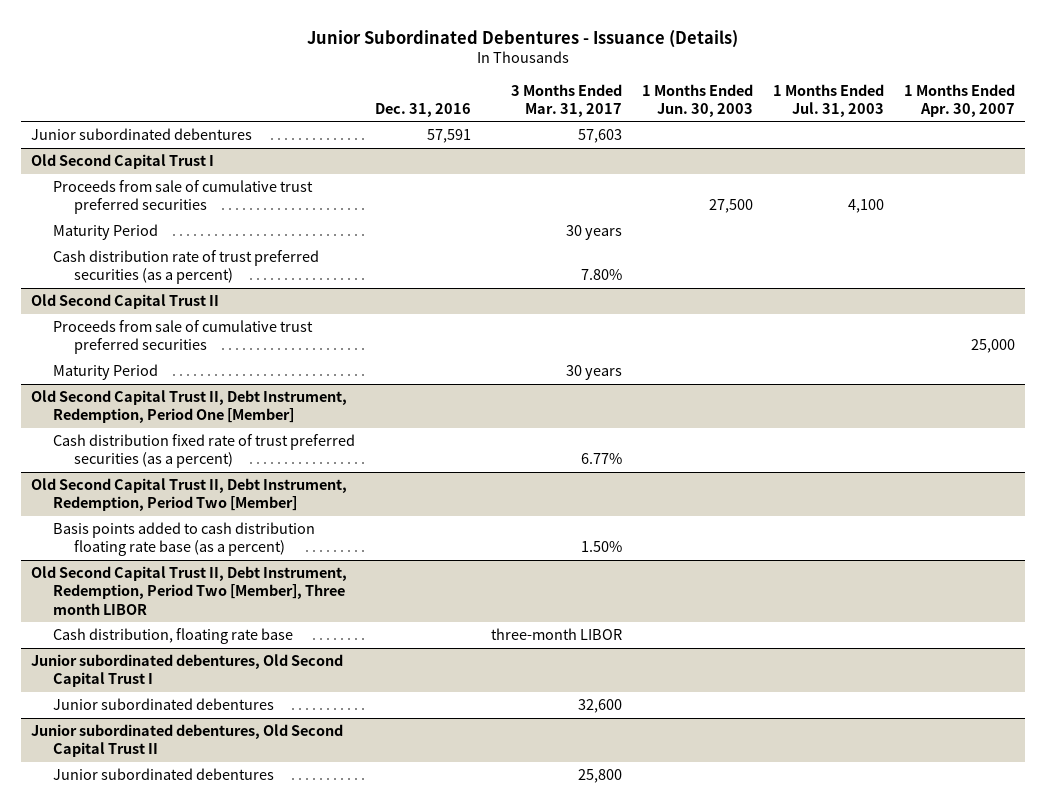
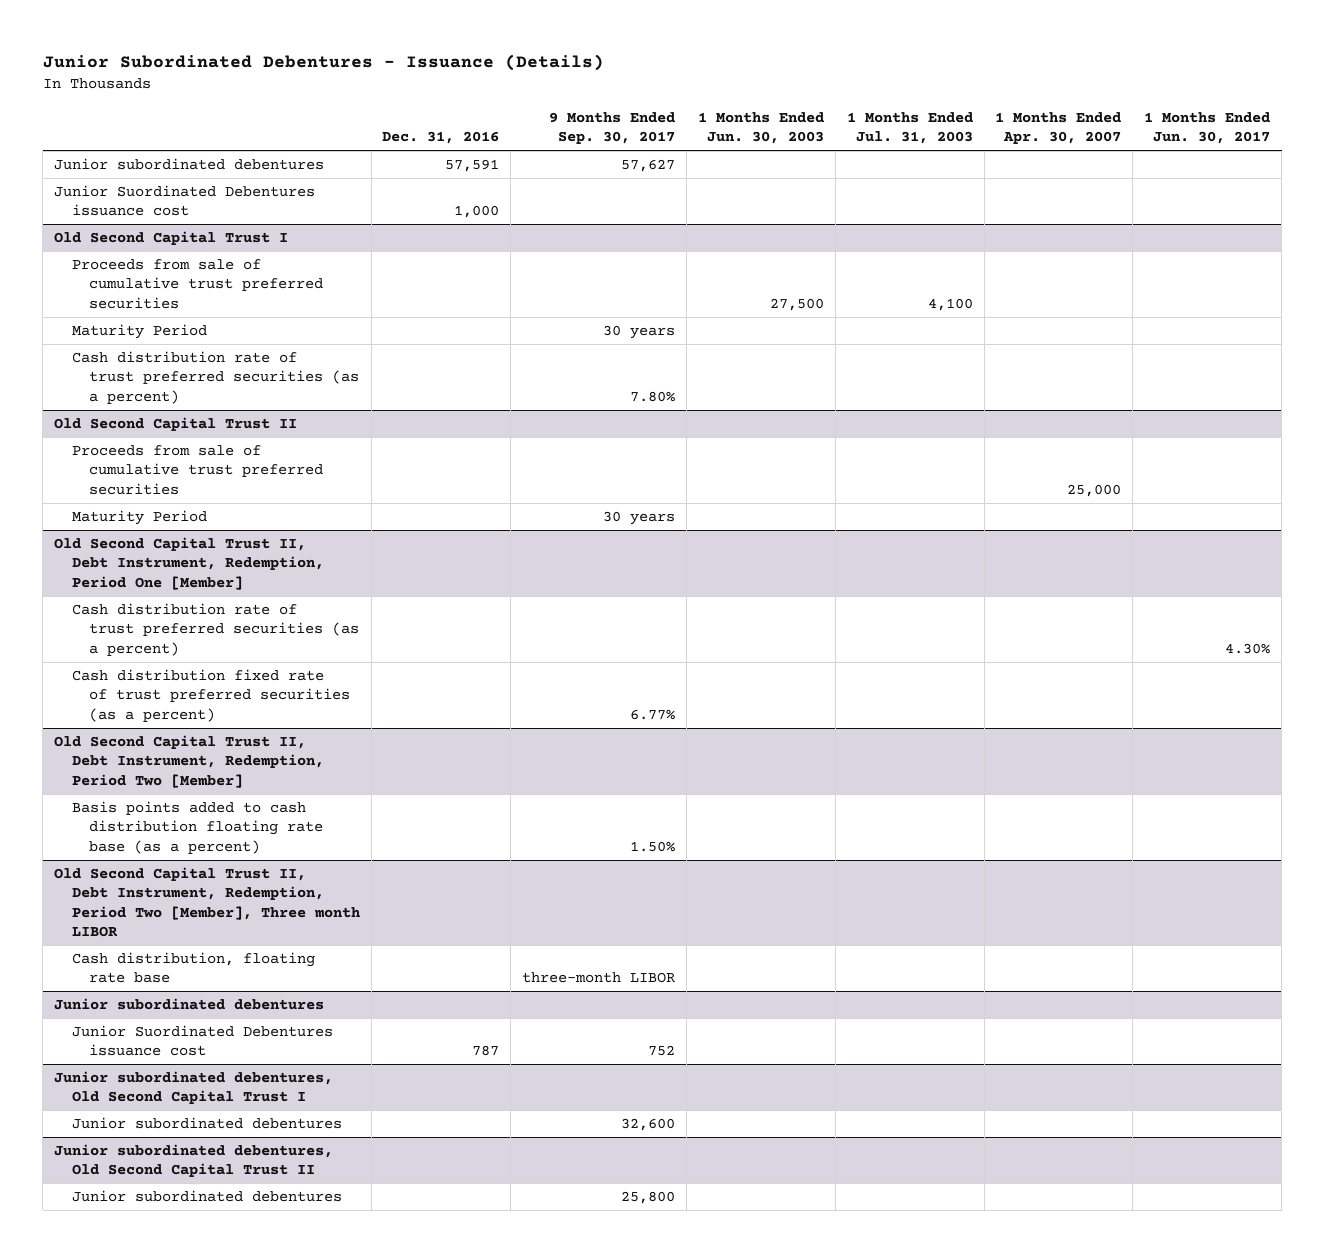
[511,83,623,117] 3 Months Ended Mar. 31, 2017 -> none
none -> [549,111,676,145] 9 Months Ended Sep. 30, 2017
none -> [1144,111,1271,145] 1 Months Ended Jun. 30, 2017
none -> [54,184,316,217] Junior Suordinated Debentures issuance cost
none -> [71,602,360,656] Cash distribution rate of trust preferred securities (as a percent)
none -> [54,997,325,1010] Junior subordinated debentures
none -> [71,1024,333,1057] Junior Suordinated Debentures issuance cost

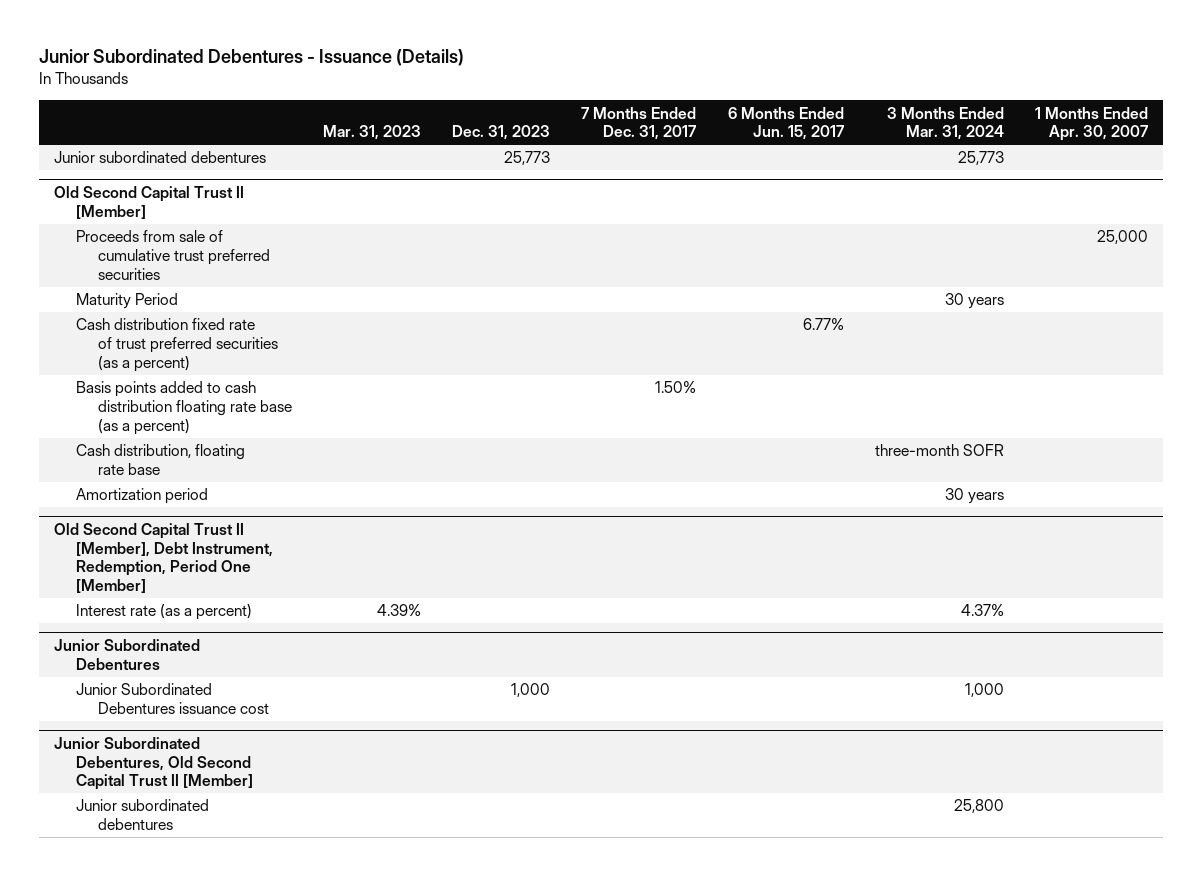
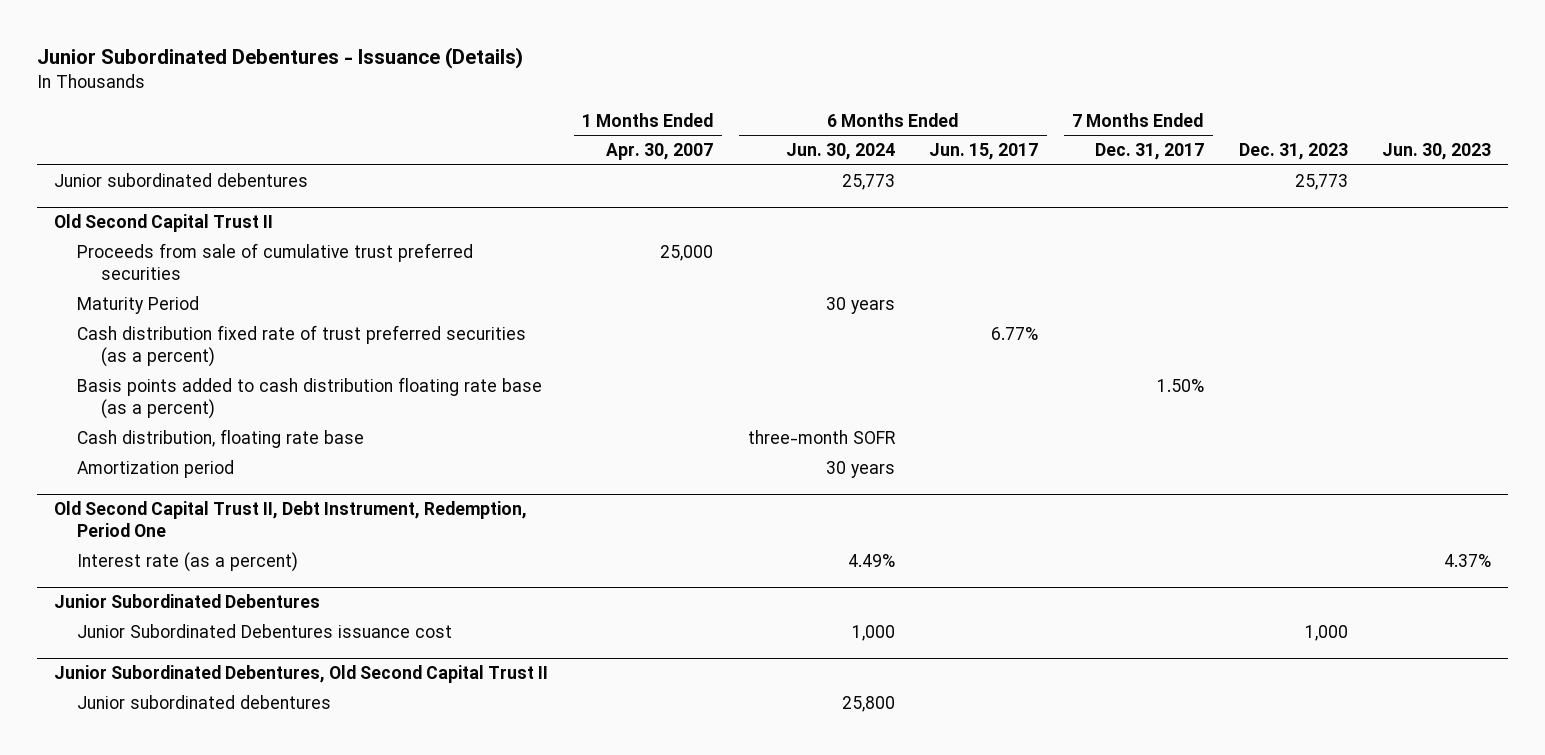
[323,125,422,141] Mar. 31, 2023 -> none
[886,106,1004,141] 3 Months Ended Mar. 31, 2024 -> none
none -> [785,143,895,161] Jun. 30, 2024
none -> [1382,143,1492,161] Jun. 30, 2023
[54,185,245,219] Old Second Capital Trust II [Member] -> [53,214,273,233] Old Second Capital Trust II
[54,522,274,594] Old Second Capital Trust II [Member], Debt Instrument, Redemption, Period One [Member] -> [53,501,527,538] Old Second Capital Trust II, Debt Instrument, Redemption, Period One
[54,736,254,791] Junior Subordinated Debentures, Old Second Capital Trust II [Member] -> [53,665,548,684] Junior Subordinated Debentures, Old Second Capital Trust II

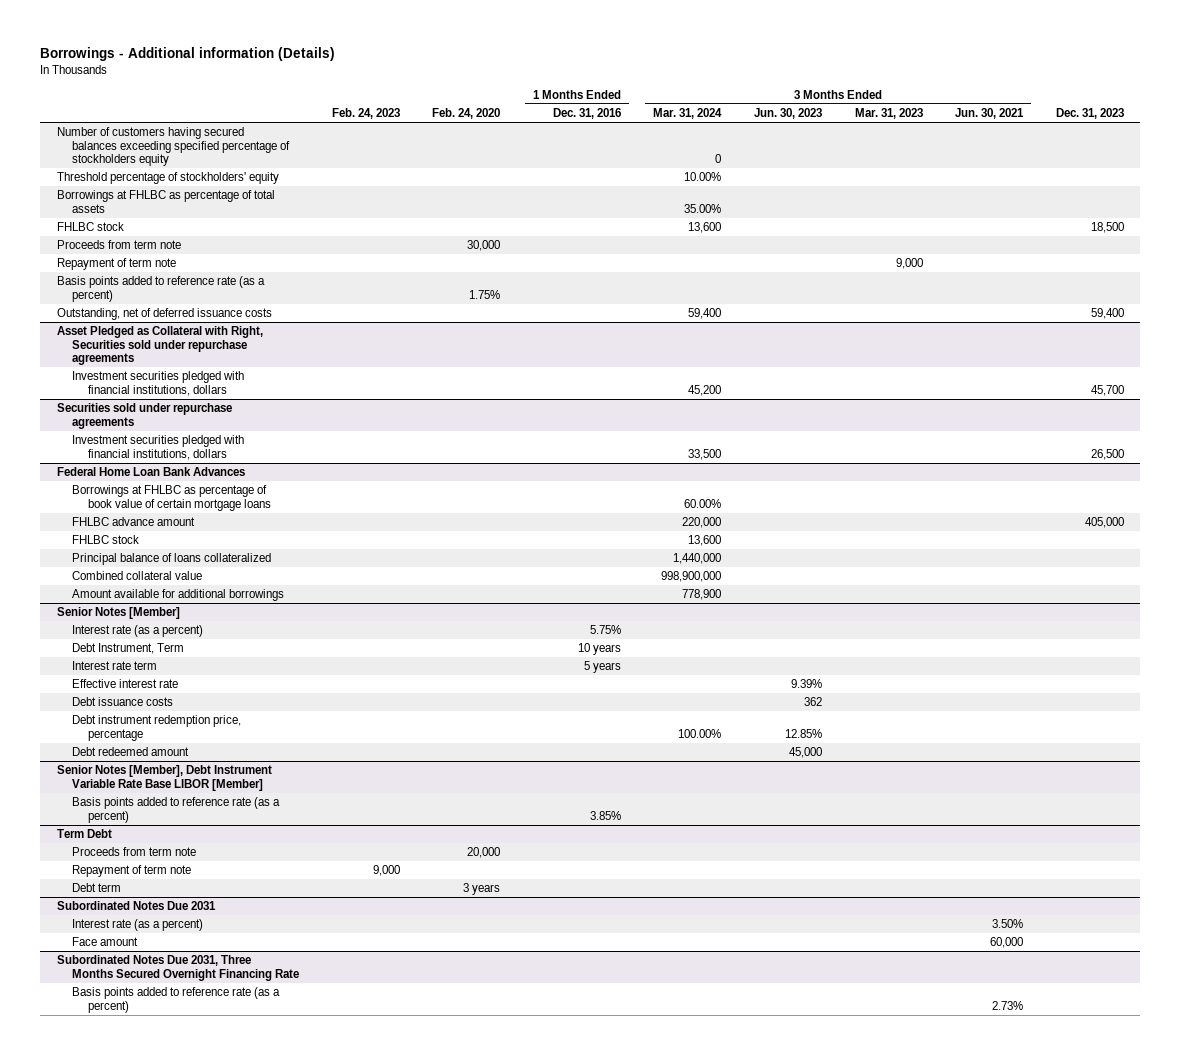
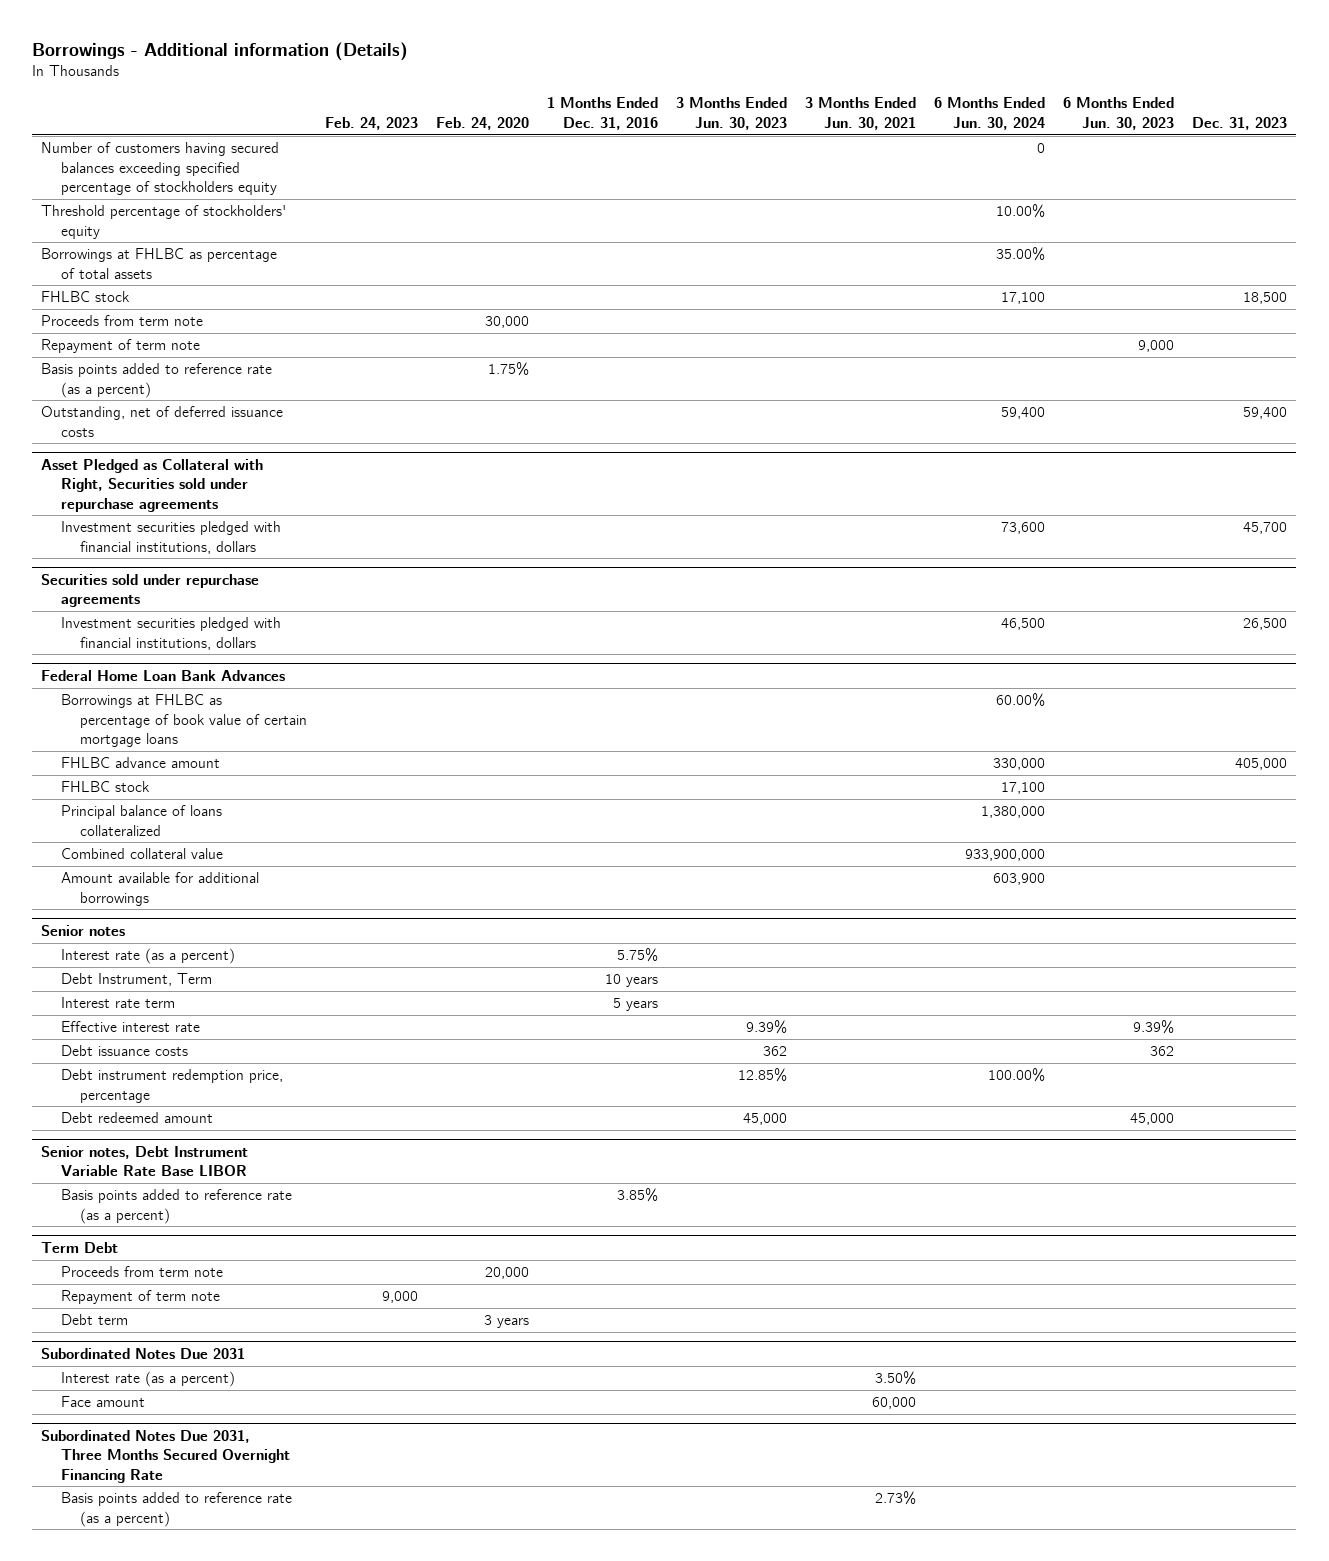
[653,108,723,120] Mar. 31, 2024 -> none
[854,108,923,120] Mar. 31, 2023 -> none
none -> [934,97,1046,130] 6 Months Ended Jun. 30, 2024
none -> [1063,97,1175,130] 6 Months Ended Jun. 30, 2023
[56,607,180,620] Senior Notes [Member] -> [41,924,126,936] Senior notes
[56,765,272,791] Senior Notes [Member], Debt Instrument Variable Rate Base LIBOR [Member] -> [41,1145,249,1177] Senior notes, Debt Instrument Variable Rate Base LIBOR

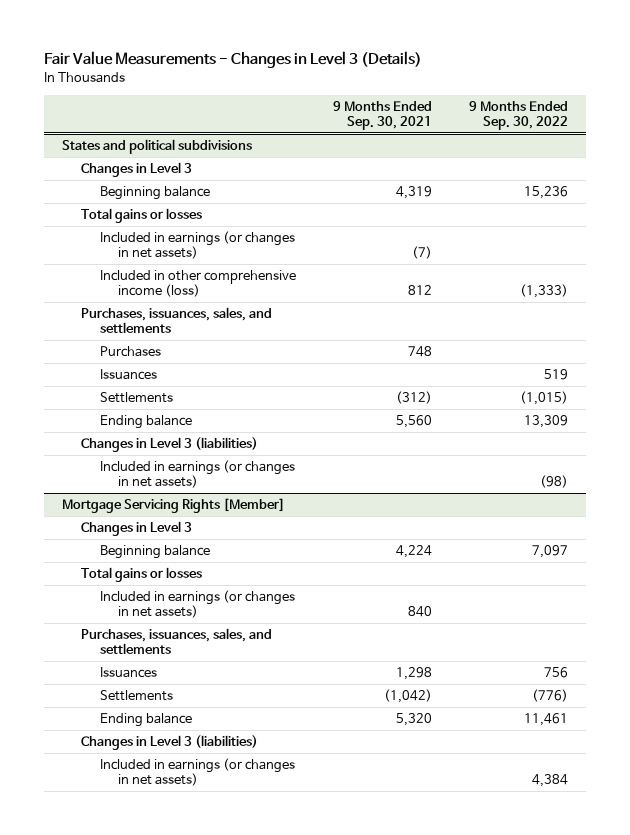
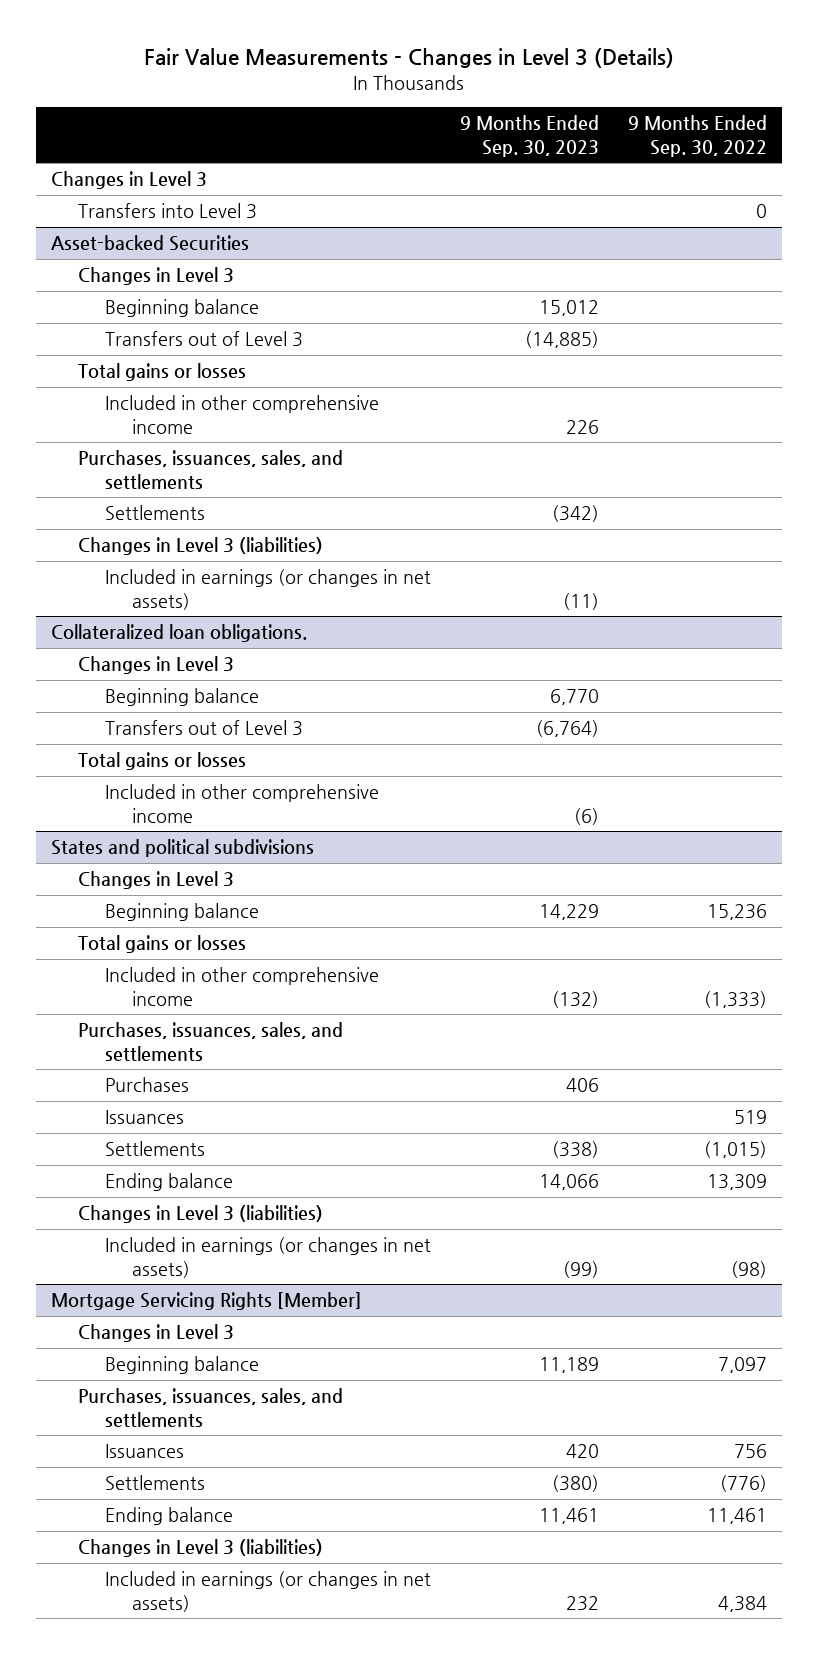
[332,100,432,131] 9 Months Ended Sep. 30, 2021 -> none
none -> [460,115,600,157] 9 Months Ended Sep. 30, 2023
none -> [50,171,207,190] Changes in Level 3
none -> [77,203,257,220] Transfers into Level 3
none -> [50,235,249,252] Asset-backed Securities
none -> [77,267,234,286] Changes in Level 3
none -> [104,299,259,318] Beginning balance
none -> [104,331,303,348] Transfers out of Level 3
none -> [77,363,246,382] Total gains or losses
none -> [104,395,379,434] Included in other comprehensive income
none -> [77,450,343,489] Purchases, issuances, sales, and settlements
none -> [104,505,205,521] Settlements
none -> [77,537,323,556] Changes in Level 3 (liabilities)
none -> [104,569,431,610] Included in earnings (or changes in net assets)
none -> [50,624,307,643] Collateralized loan obligations.
none -> [77,656,234,675] Changes in Level 3
none -> [104,688,259,707] Beginning balance
none -> [104,720,303,737] Transfers out of Level 3
none -> [77,752,246,771] Total gains or losses
none -> [104,784,379,823] Included in other comprehensive income
[99,231,295,260] Included in earnings (or changes in net assets) -> none
[99,270,296,298] Included in other comprehensive income (loss) -> [104,967,379,1006] Included in other comprehensive income
[80,567,202,583] Total gains or losses -> none
[99,590,295,619] Included in earnings (or changes in net assets) -> none

